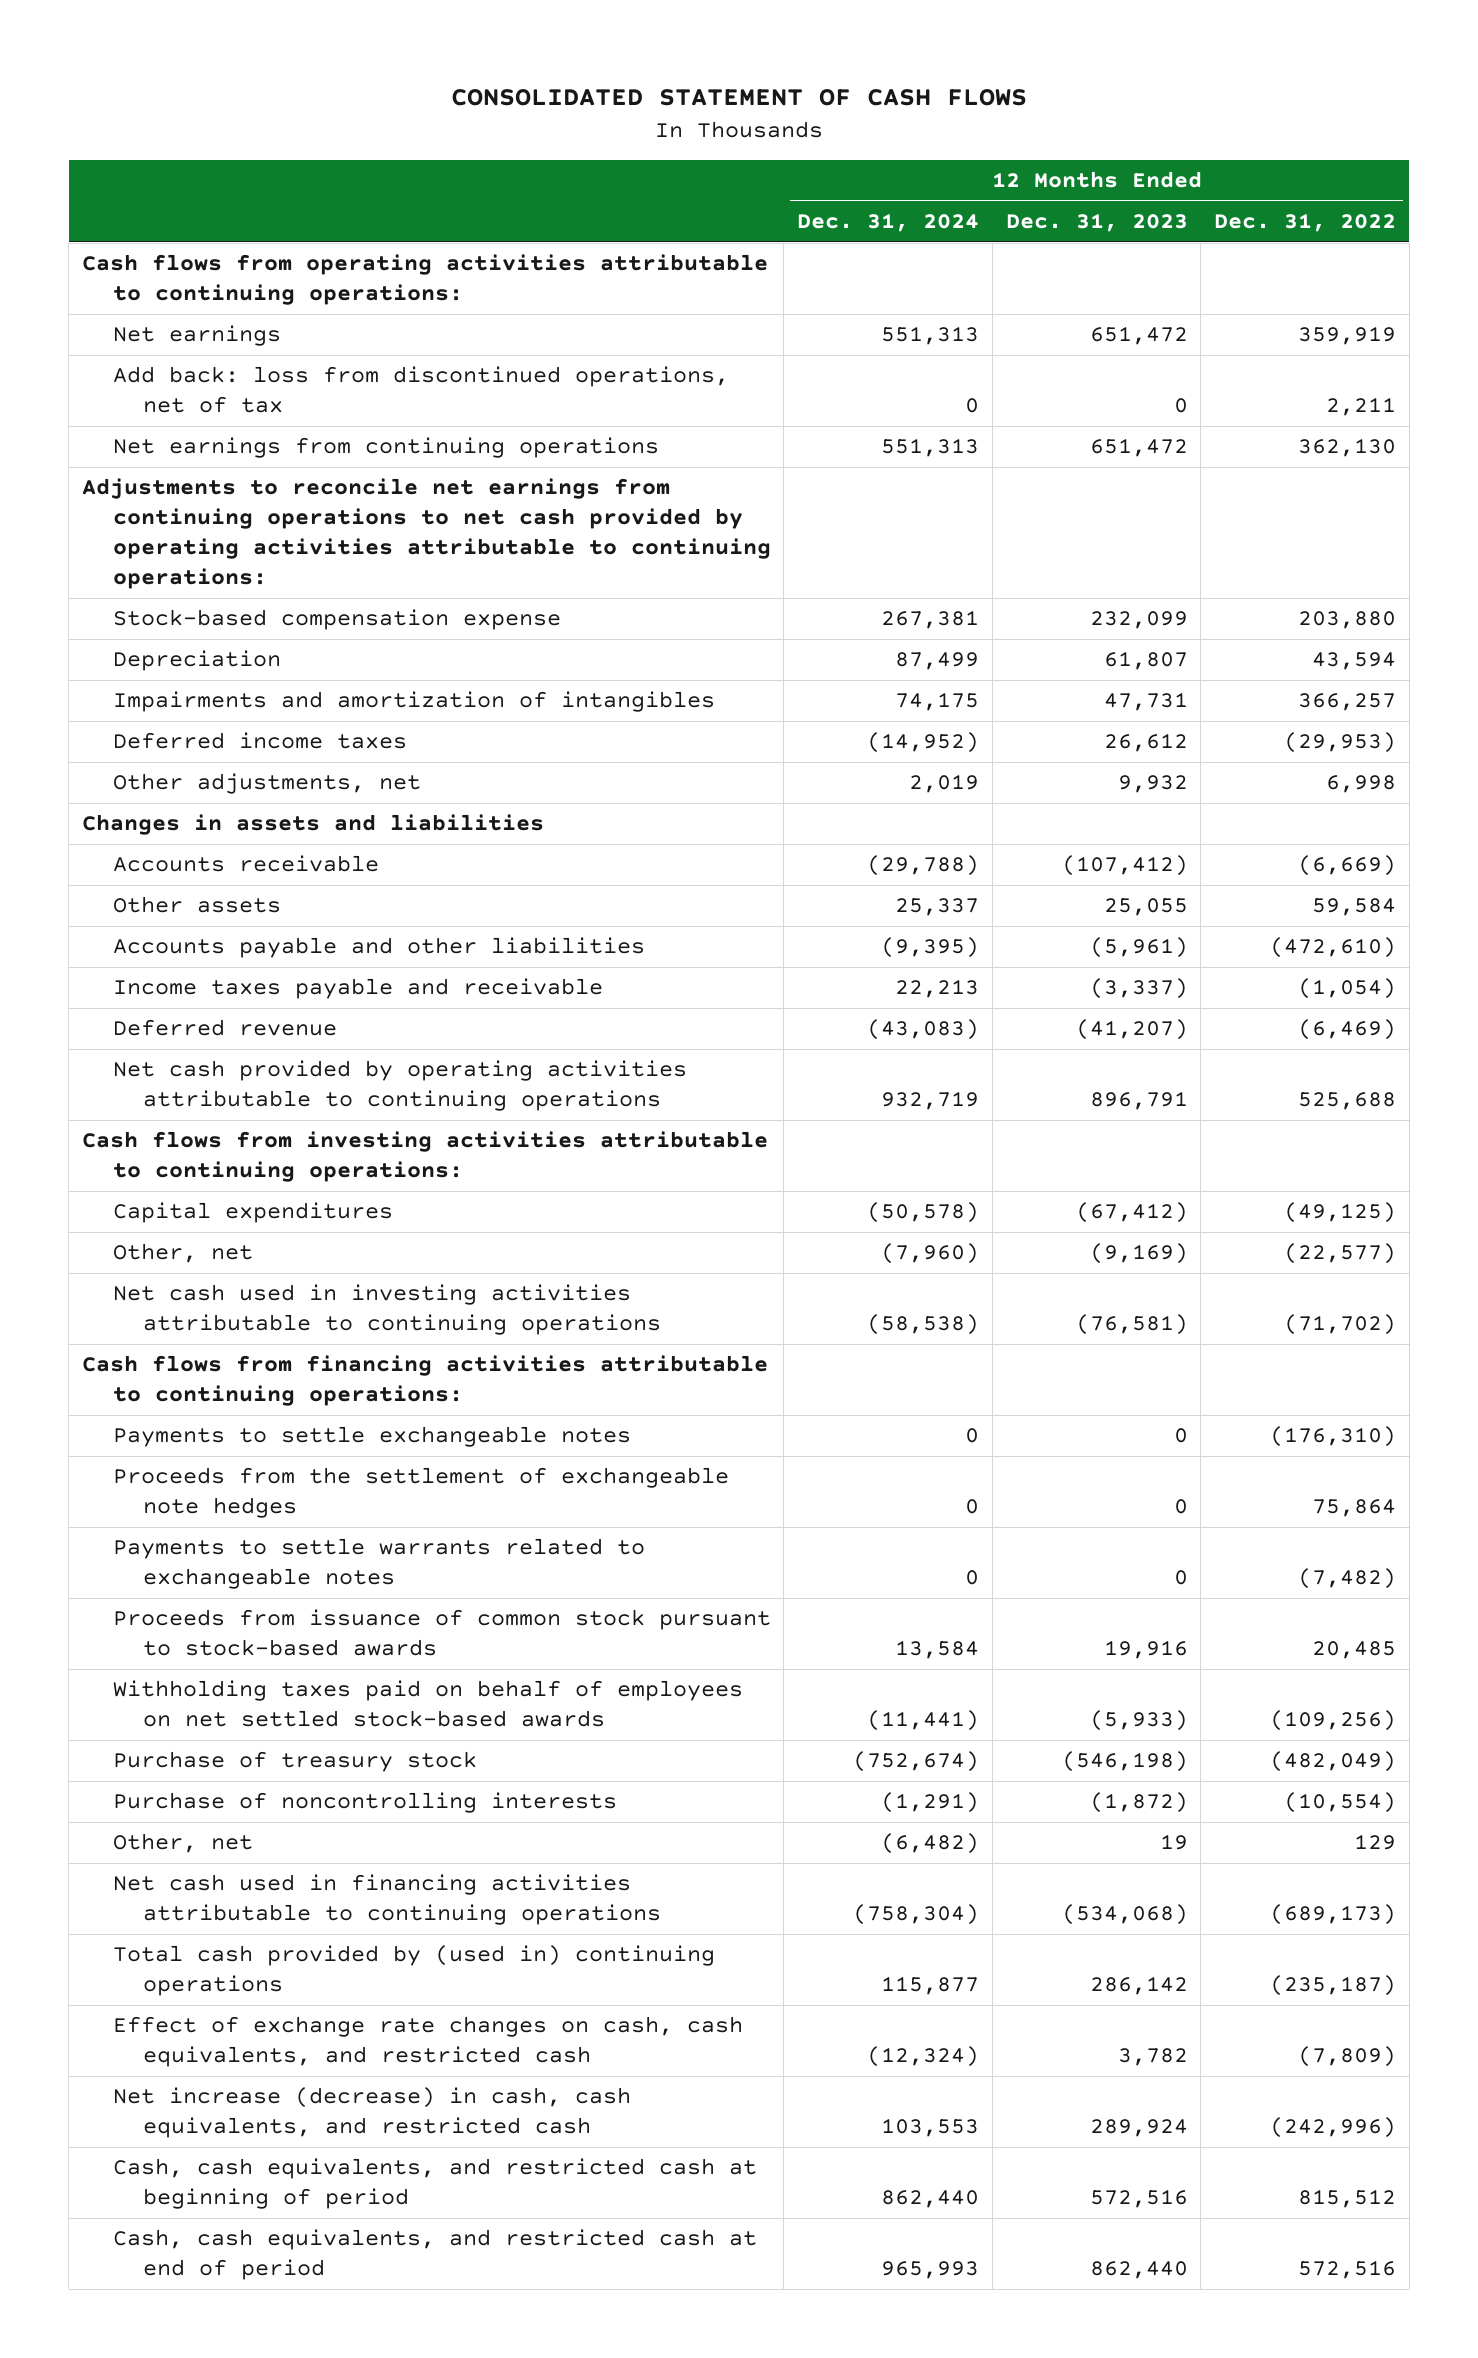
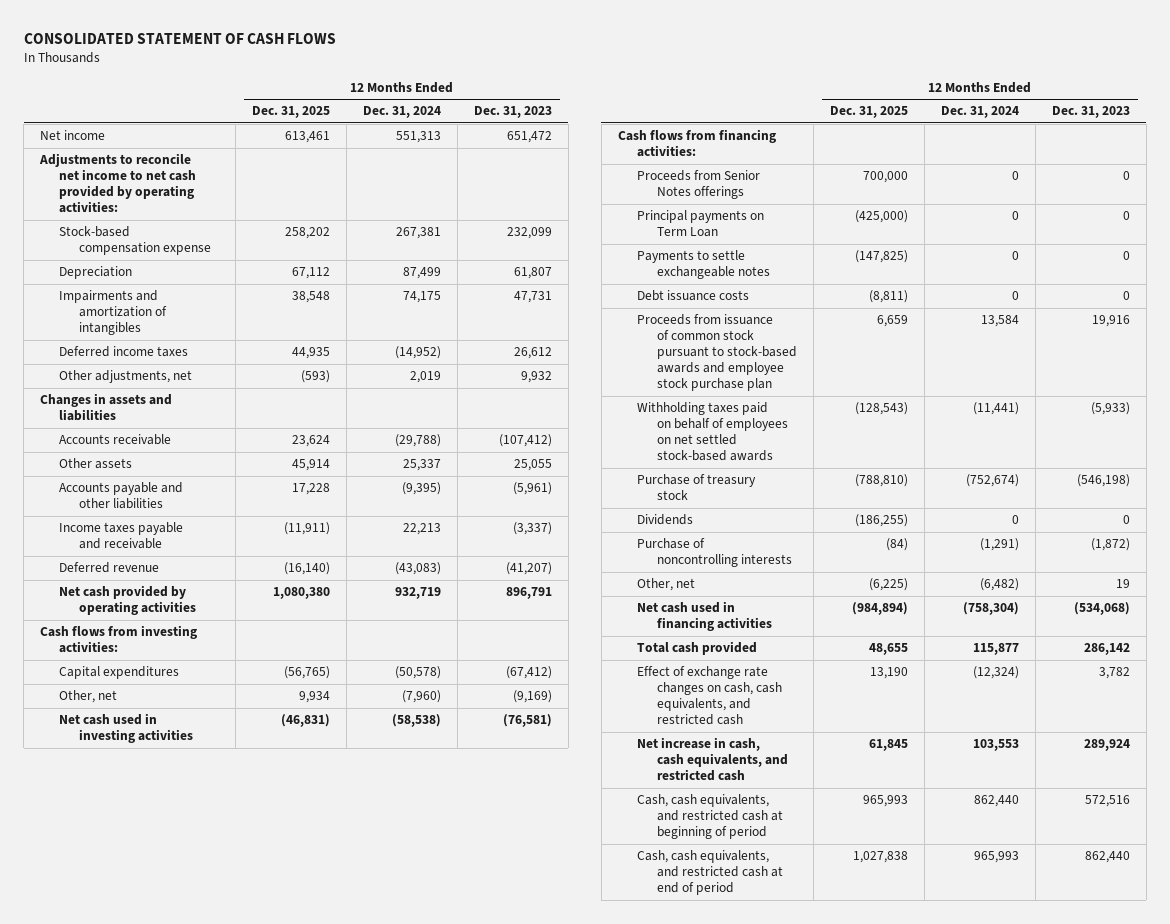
[1214,213,1397,233] Dec. 31, 2022 -> none
none -> [251,106,330,119] Dec. 31, 2025
[82,254,769,306] Cash flows from operating activities attributable to continuing operations: -> none
[112,366,729,414] Add back: loss from discontinued operations, net of tax -> none
[112,437,659,459] Net earnings from continuing operations -> none
[112,325,281,347] Net earnings -> [39,130,105,141] Net income
[82,478,771,590] Adjustments to reconcile net earnings from continuing operations to net cash provided by operating activities attributable to continuing operations: -> [38,153,197,214] Adjustments to reconcile net income to net cash provided by operating activities:
[112,1060,687,1112] Net cash provided by operating activities attributable to continuing operations -> [59,585,196,616] Net cash provided by operating activities
[82,1131,769,1183] Cash flows from investing activities attributable to continuing operations: -> [39,625,197,654] Cash flows from investing activities:
[112,1284,662,1336] Net cash used in investing activities attributable to continuing operations -> [59,713,193,744] Net cash used in investing activities
[82,1355,769,1407] Cash flows from financing activities attributable to continuing operations: -> [617,129,776,158] Cash flows from financing activities:
none -> [637,170,761,200] Proceeds from Senior Notes offerings
none -> [637,210,765,238] Principal payments on Term Loan
[112,1467,729,1519] Proceeds from the settlement of exchangeable note hedges -> none
[112,1538,645,1590] Payments to settle warrants related to exchangeable notes -> none
none -> [637,290,750,302] Debt issuance costs
[112,1609,771,1657] Proceeds from issuance of common stock pursuant to stock-based awards -> [637,314,797,392] Proceeds from issuance of common stock pursuant to stock-based awards and employee stock purchase plan
none -> [637,514,694,526] Dividends
[112,1874,662,1926] Net cash used in financing activities attributable to continuing operations -> [637,601,772,632] Net cash used in financing activities
[112,1945,715,1997] Total cash provided by (used in) continuing operations -> [637,641,758,656] Total cash provided
[112,2087,631,2139] Net increase (decrease) in cash, cash equivalents, and restricted cash -> [637,737,788,782] Net increase in cash, cash equivalents, and restricted cash

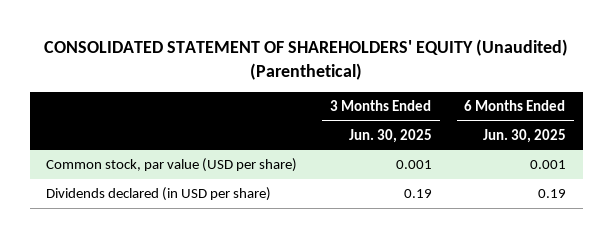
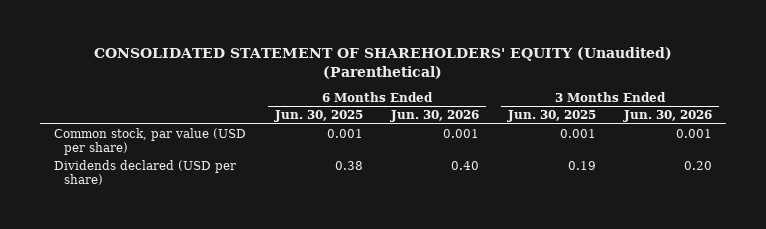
none -> [390,110,480,123] Jun. 30, 2026
none -> [623,110,713,123] Jun. 30, 2026
[46,187,272,202] Dividends declared (in USD per share) -> [54,160,237,186] Dividends declared (USD per share)
[537,189,566,199] 0.19 -> [334,161,363,171] 0.38

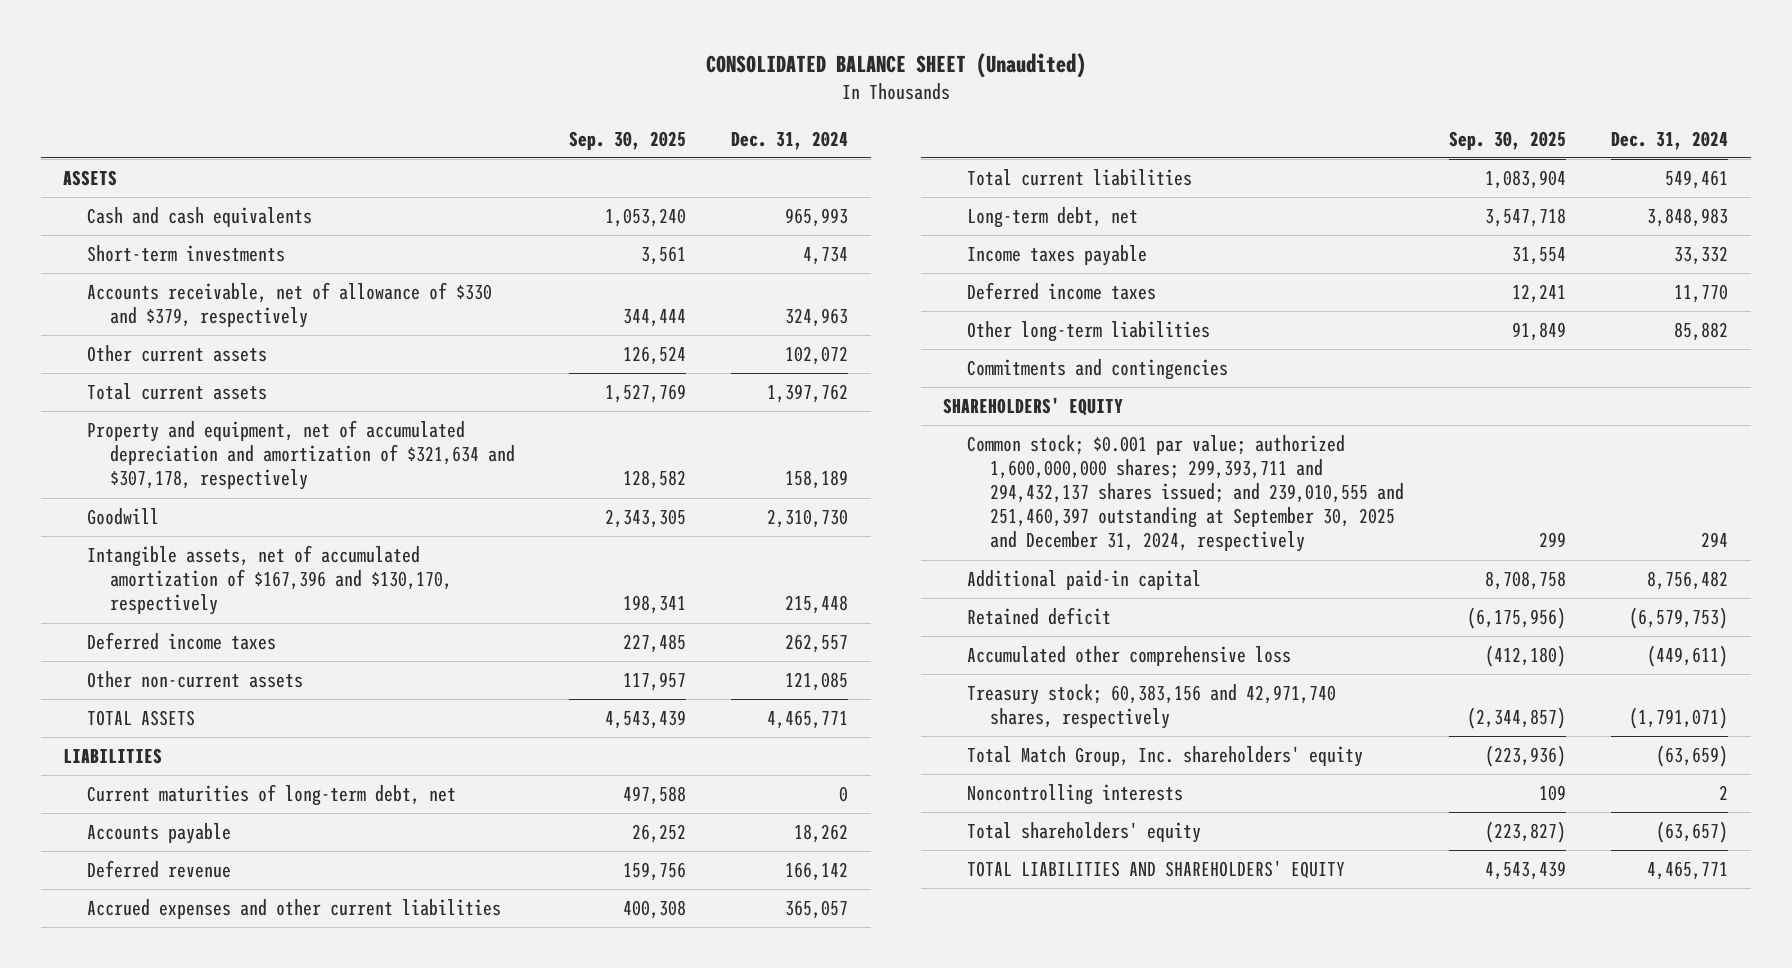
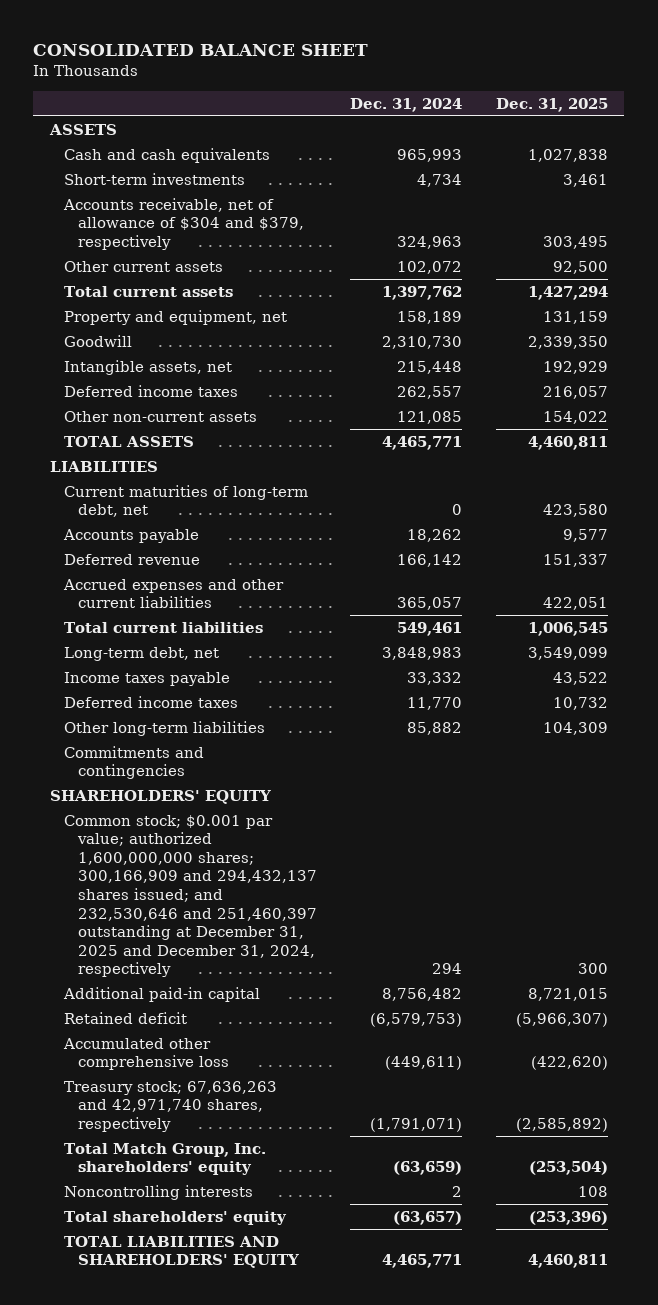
[705,53,1086,79] CONSOLIDATED BALANCE SHEET (Unaudited) -> [33,44,369,57] CONSOLIDATED BALANCE SHEET
[569,130,687,150] Sep. 30, 2025 -> none
none -> [495,97,608,112] Dec. 31, 2025
[86,282,492,329] Accounts receivable, net of allowance of $330 and $379, respectively -> [62,197,304,250] Accounts receivable, net of allowance of $304 and $379, respectively
[86,420,515,491] Property and equipment, net of accumulated depreciation and amortization of $321,634 and $307,178, respectively -> [63,309,287,325] Property and equipment, net
[86,545,452,616] Intangible assets, net of accumulated amortization of $167,396 and $130,170, respectively -> [63,359,232,375] Intangible assets, net
[966,435,1404,553] Common stock; $0.001 par value; authorized 1,600,000,000 shares; 299,393,711 and 294,432,137 shares issued; and 239,010,555 and 251,460,397 outstanding at September 30, 2025 and December 31, 2024, respectively -> [63,814,317,978] Common stock; $0.001 par value; authorized 1,600,000,000 shares; 300,166,909 and 294,432,137 shares issued; and 232,530,646 and 251,460,397 outstanding at December 31, 2025 and December 31, 2024, respectively
[966,684,1336,730] Treasury stock; 60,383,156 and 42,971,740 shares, respectively -> [63,1080,277,1132] Treasury stock; 67,636,263 and 42,971,740 shares, respectively

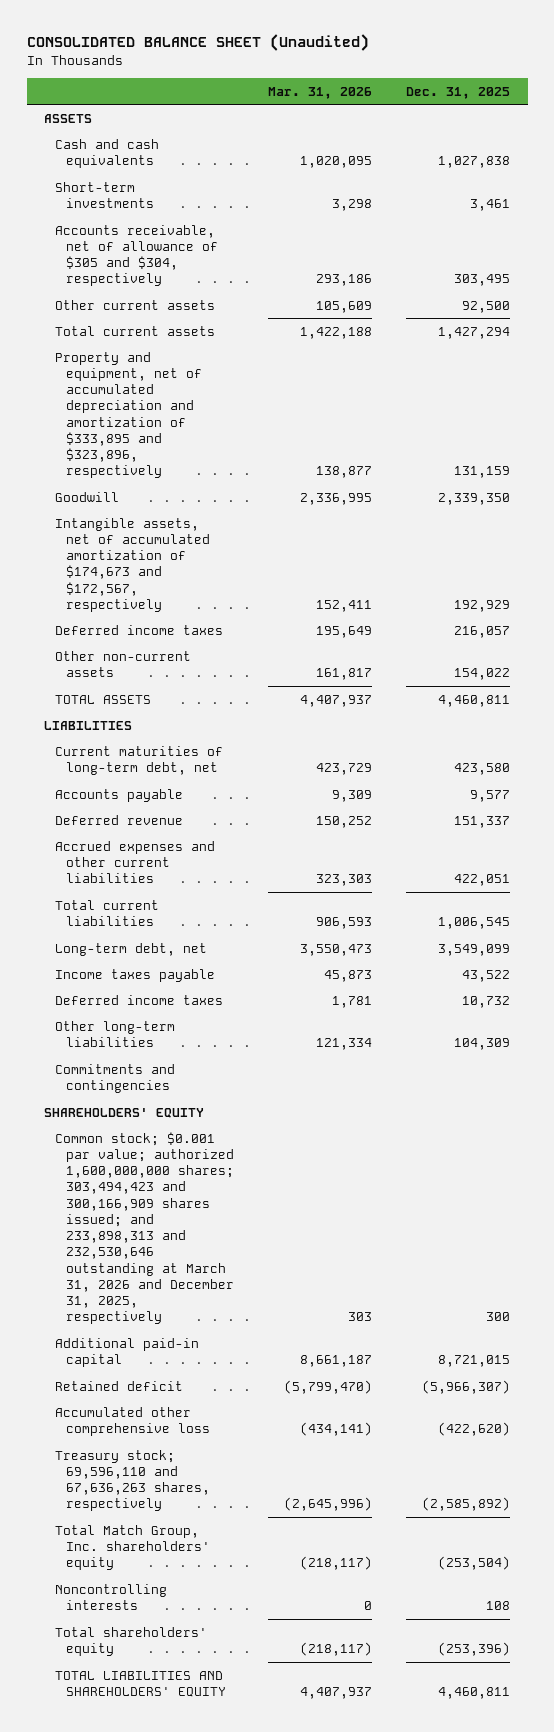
[33,44,369,57] CONSOLIDATED BALANCE SHEET -> [26,34,369,52] CONSOLIDATED BALANCE SHEET (Unaudited)
[350,97,463,112] Dec. 31, 2024 -> none
none -> [268,86,373,99] Mar. 31, 2026
[62,197,304,250] Accounts receivable, net of allowance of $304 and $379, respectively -> [54,224,219,287] Accounts receivable, net of allowance of $305 and $304, respectively
[63,309,287,325] Property and equipment, net -> [54,351,203,479] Property and equipment, net of accumulated depreciation and amortization of $333,895 and $323,896, respectively
[63,359,232,375] Intangible assets, net -> [54,517,211,612] Intangible assets, net of accumulated amortization of $174,673 and $172,567, respectively
[63,814,317,978] Common stock; $0.001 par value; authorized 1,600,000,000 shares; 300,166,909 and 294,432,137 shares issued; and 232,530,646 and 251,460,397 outstanding at December 31, 2025 and December 31, 2024, respectively -> [54,1131,235,1325] Common stock; $0.001 par value; authorized 1,600,000,000 shares; 303,494,423 and 300,166,909 shares issued; and 233,898,313 and 232,530,646 outstanding at March 31, 2026 and December 31, 2025, respectively
[63,1080,277,1132] Treasury stock; 67,636,263 and 42,971,740 shares, respectively -> [54,1449,211,1512] Treasury stock; 69,596,110 and 67,636,263 shares, respectively

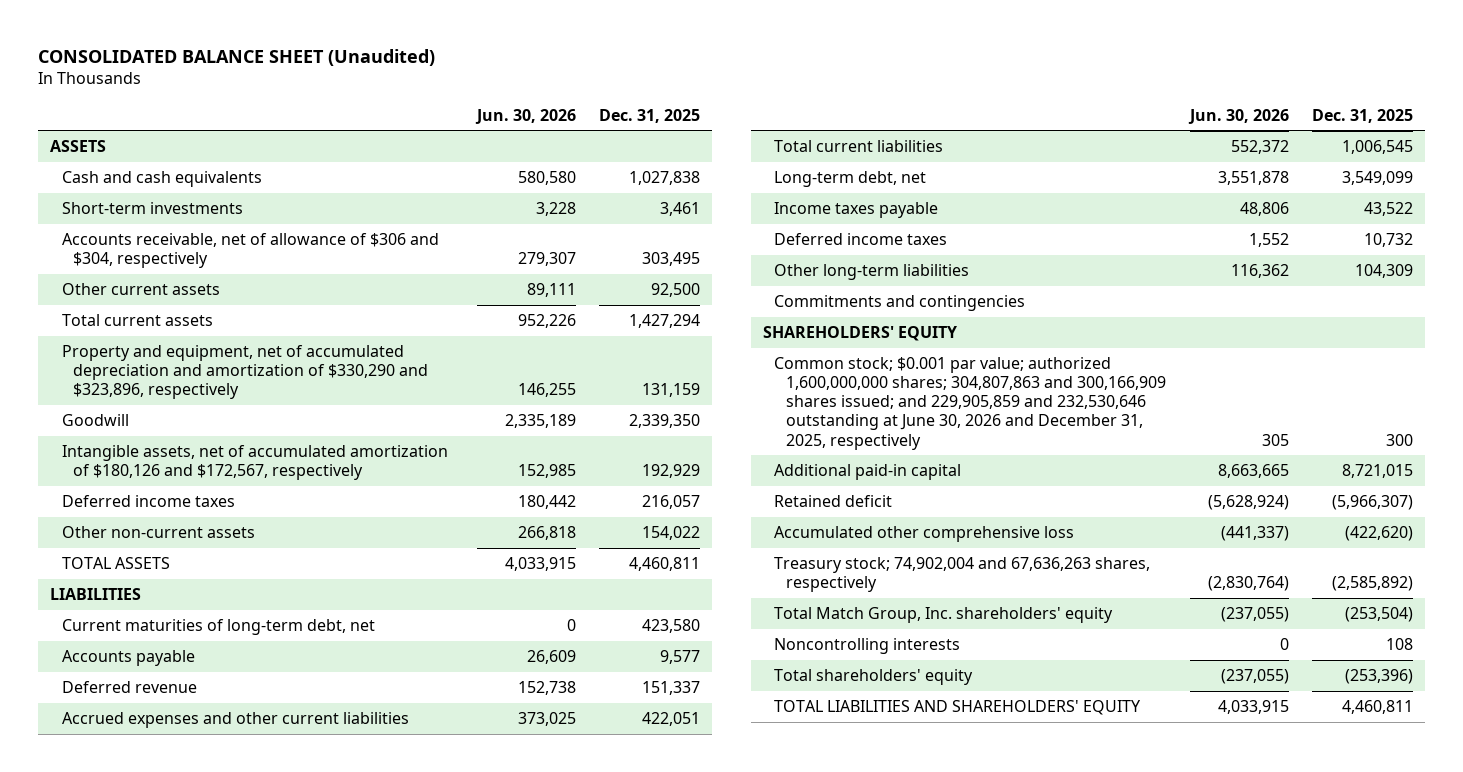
[268,86,373,99] Mar. 31, 2026 -> none
none -> [474,108,576,124] Jun. 30, 2026
[54,224,219,287] Accounts receivable, net of allowance of $305 and $304, respectively -> [61,232,439,269] Accounts receivable, net of allowance of $306 and $304, respectively
[54,351,203,479] Property and equipment, net of accumulated depreciation and amortization of $333,895 and $323,896, respectively -> [61,344,429,400] Property and equipment, net of accumulated depreciation and amortization of $330,290 and $323,896, respectively
[54,517,211,612] Intangible assets, net of accumulated amortization of $174,673 and $172,567, respectively -> [61,444,448,481] Intangible assets, net of accumulated amortization of $180,126 and $172,567, respectively
[54,1131,235,1325] Common stock; $0.001 par value; authorized 1,600,000,000 shares; 303,494,423 and 300,166,909 shares issued; and 233,898,313 and 232,530,646 outstanding at March 31, 2026 and December 31, 2025, respectively -> [774,356,1167,450] Common stock; $0.001 par value; authorized 1,600,000,000 shares; 304,807,863 and 300,166,909 shares issued; and 229,905,859 and 232,530,646 outstanding at June 30, 2026 and December 31, 2025, respectively
[54,1449,211,1512] Treasury stock; 69,596,110 and 67,636,263 shares, respectively -> [774,556,1151,593] Treasury stock; 74,902,004 and 67,636,263 shares, respectively

